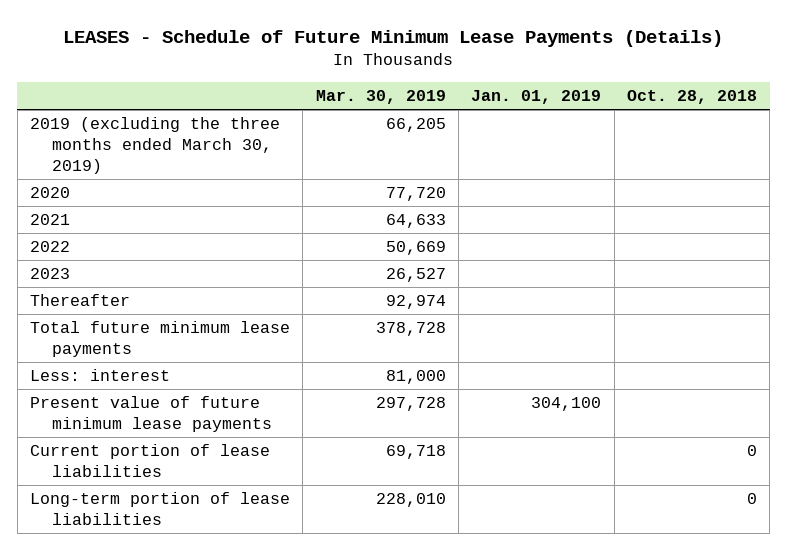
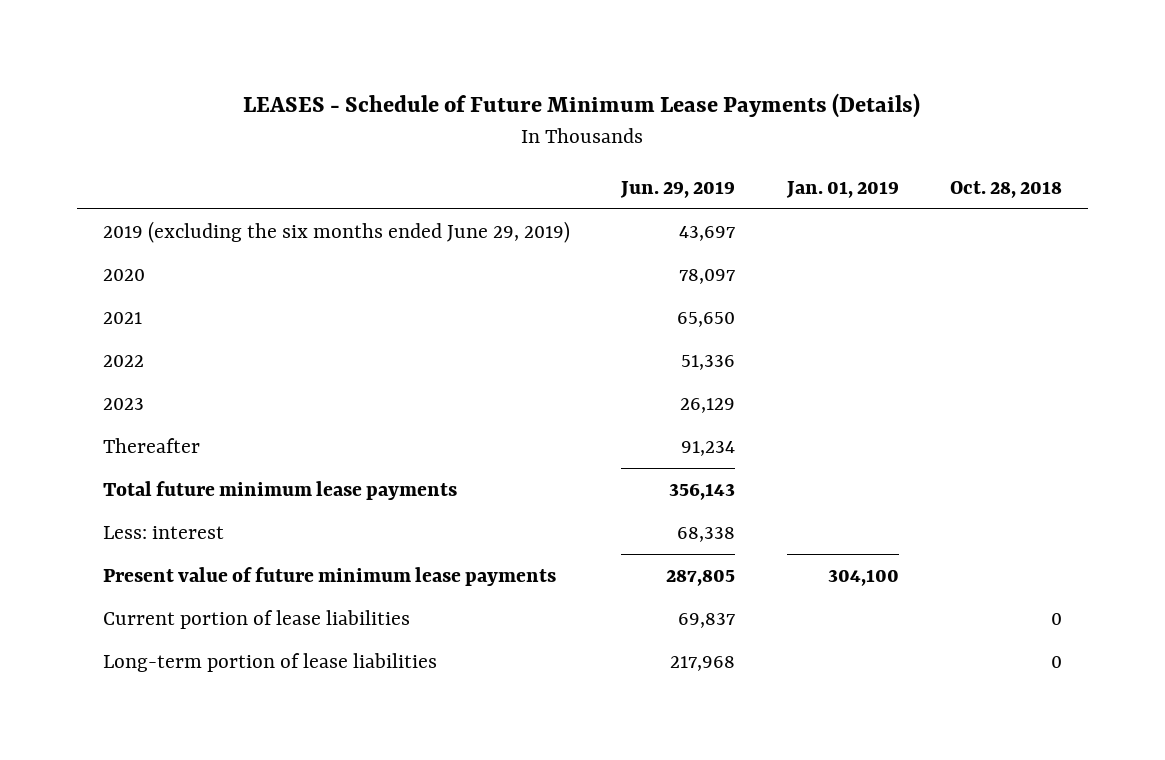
[315,90,446,105] Mar. 30, 2019 -> none
none -> [620,180,736,198] Jun. 29, 2019
[29,117,280,175] 2019 (excluding the three months ended March 30, 2019) -> [102,221,570,244] 2019 (excluding the six months ended June 29, 2019)

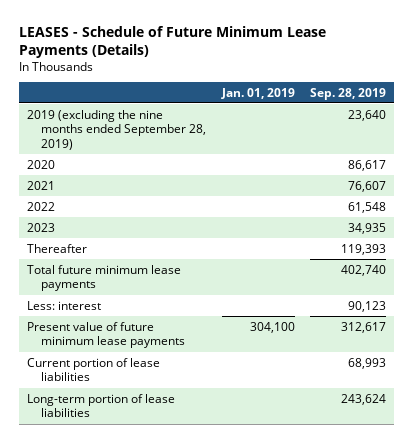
[620,180,736,198] Jun. 29, 2019 -> none
[950,180,1063,198] Oct. 28, 2018 -> none
none -> [310,87,387,100] Sep. 28, 2019
[102,221,570,244] 2019 (excluding the six months ended June 29, 2019) -> [26,109,207,151] 2019 (excluding the nine months ended September 28, 2019)

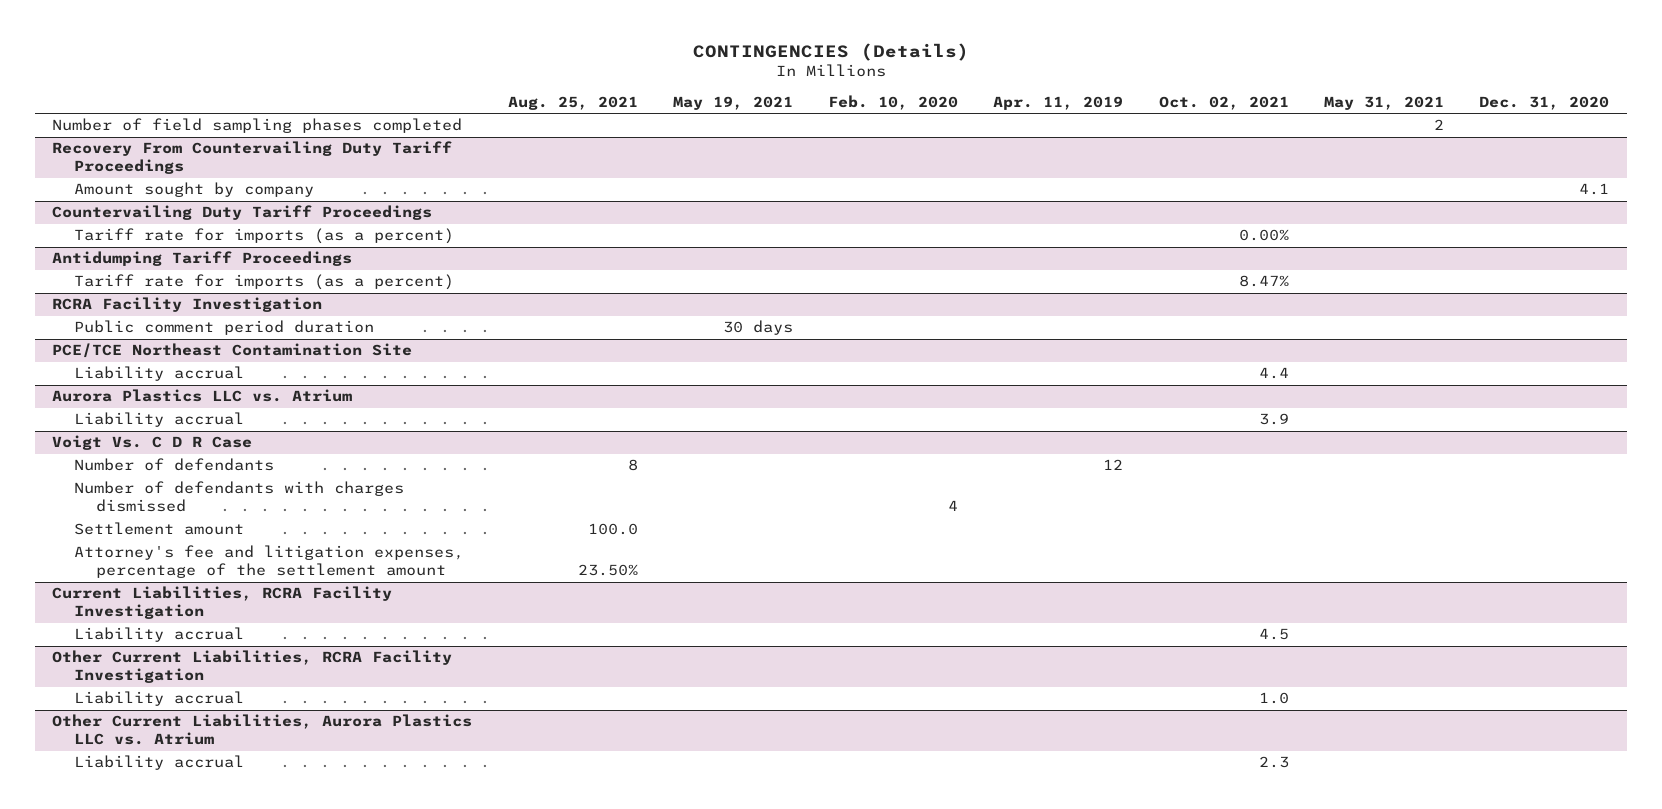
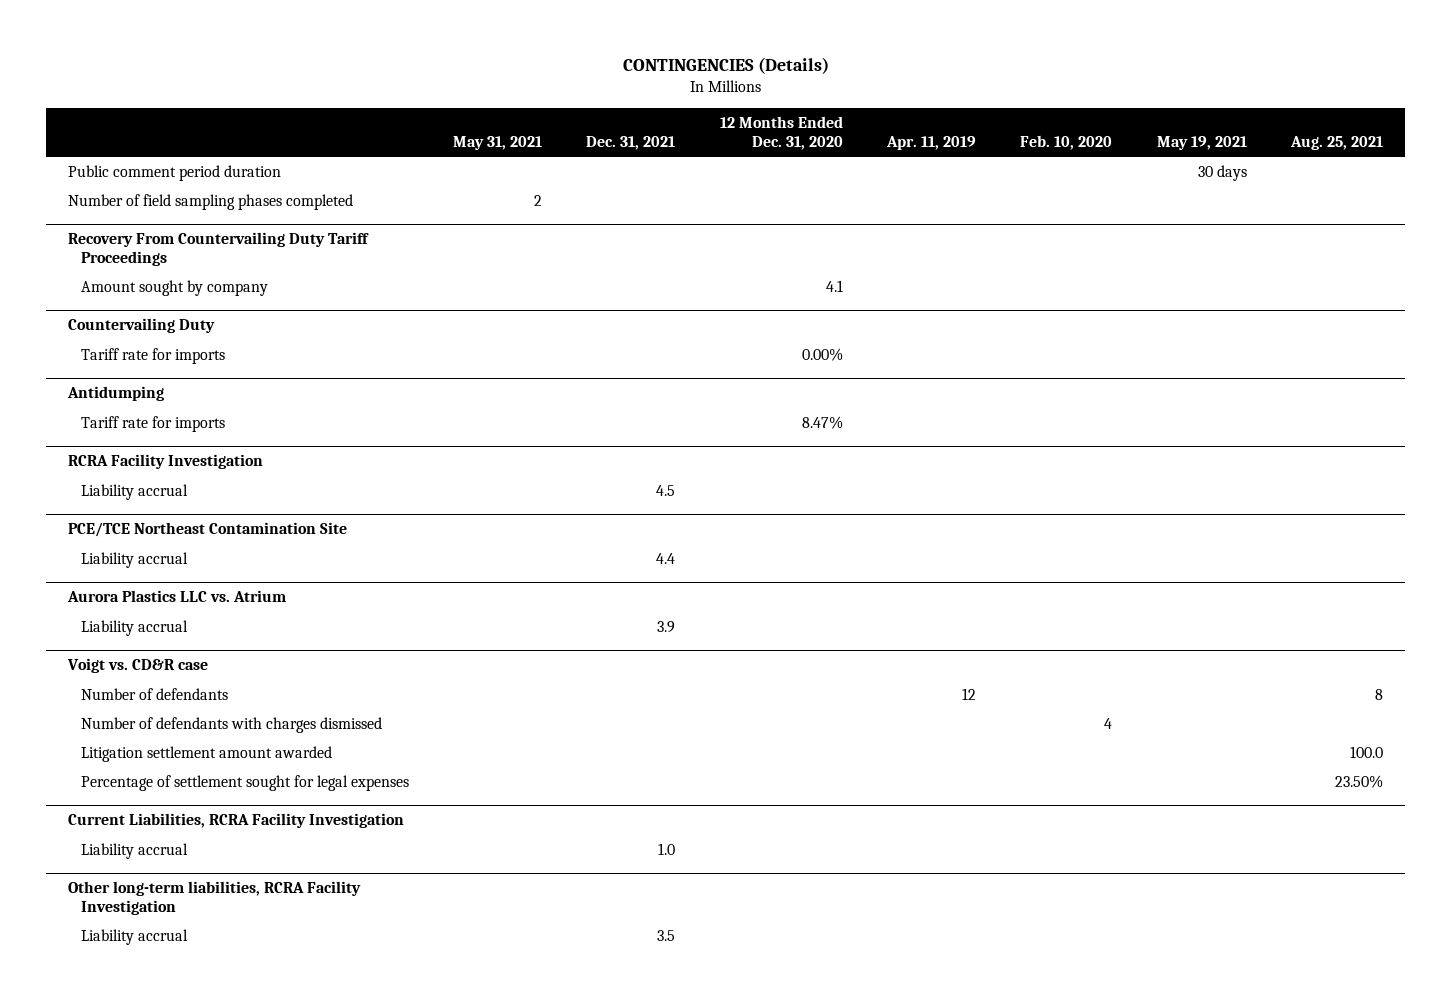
[1158,96,1289,111] Oct. 02, 2021 -> none
[1479,96,1610,111] Dec. 31, 2020 -> none
none -> [586,135,676,150] Dec. 31, 2021
none -> [719,116,843,150] 12 Months Ended Dec. 31, 2020
none -> [68,165,282,182] Public comment period duration
[52,205,433,221] Countervailing Duty Tariff Proceedings -> [68,318,216,334] Countervailing Duty
[74,228,455,245] Tariff rate for imports (as a percent) -> [80,348,225,365] Tariff rate for imports
[52,251,353,267] Antidumping Tariff Proceedings -> [67,386,165,402] Antidumping
[74,274,455,291] Tariff rate for imports (as a percent) -> [80,416,225,433] Tariff rate for imports
[74,320,375,336] Public comment period duration -> none
none -> [80,484,188,501] Liability accrual
[52,435,253,451] Voigt Vs. C D R Case -> [67,658,209,674] Voigt vs. CD&R case
[74,522,245,536] Settlement amount -> [80,746,332,763] Litigation settlement amount awarded
[74,545,465,579] Attorney's fee and litigation expenses, percentage of the settlement amount -> [80,775,409,792] Percentage of settlement sought for legal expenses
[52,650,453,684] Other Current Liabilities, RCRA Facility Investigation -> [68,881,362,915] Other long-term liabilities, RCRA Facility Investigation
[52,714,473,746] Other Current Liabilities, Aurora Plastics LLC vs. Atrium -> none
[74,755,245,771] Liability accrual -> none

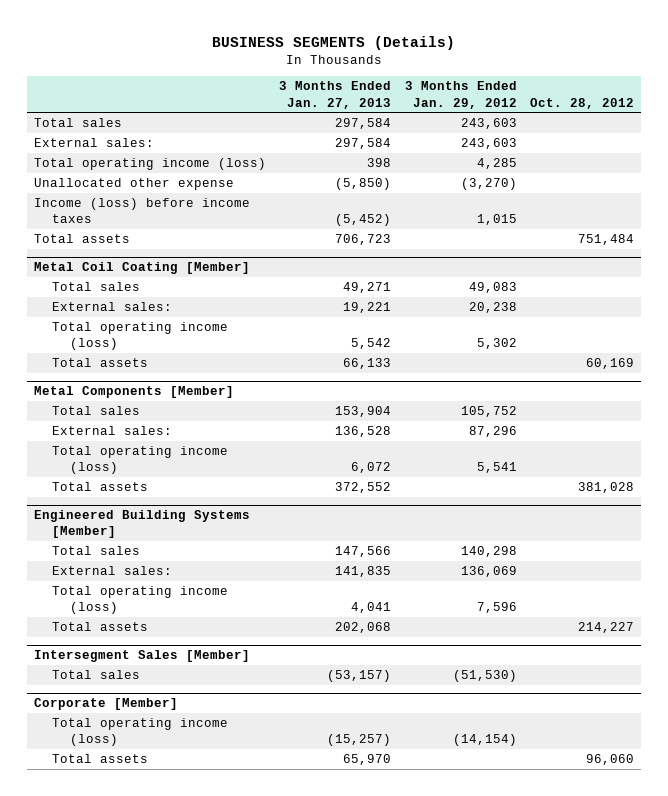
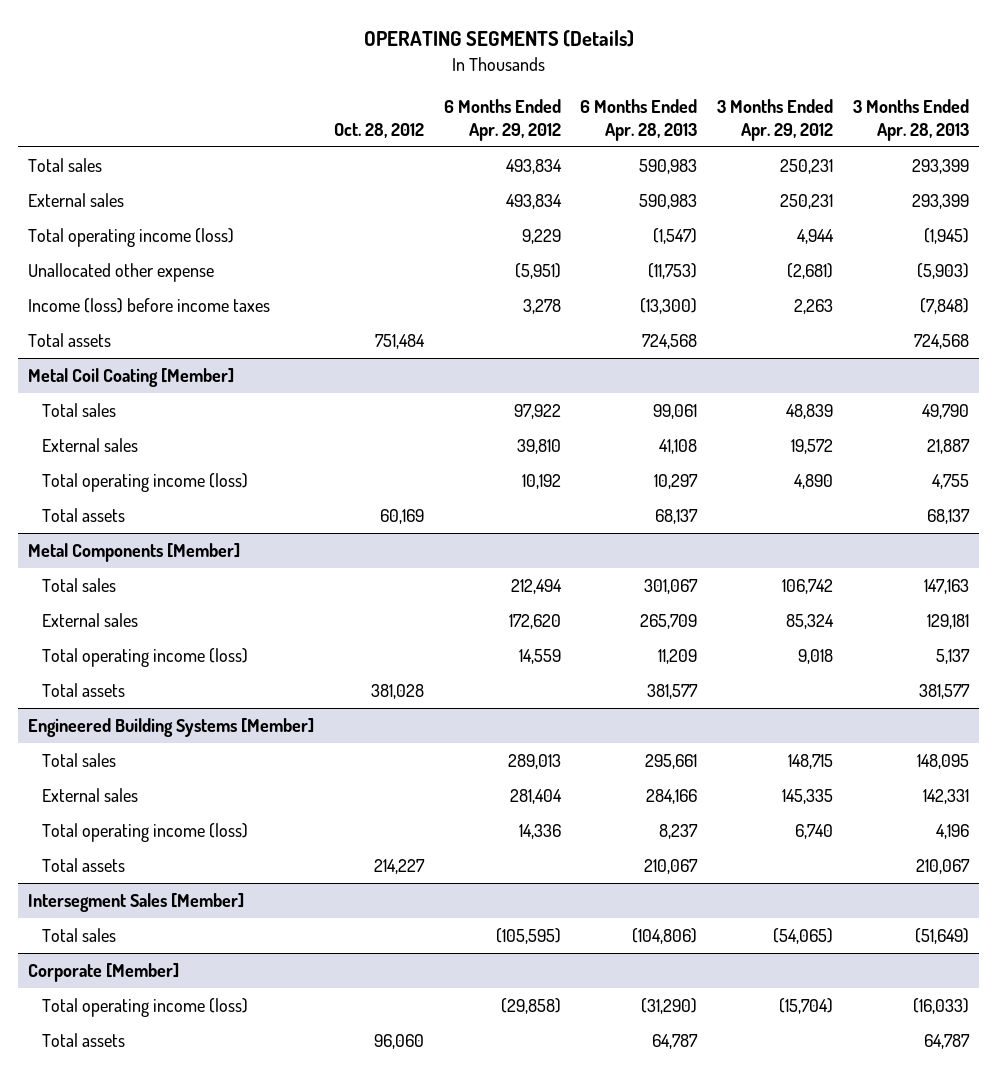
[212,35,456,50] BUSINESS SEGMENTS (Details) -> [363,30,634,48] OPERATING SEGMENTS (Details)
[279,81,392,109] 3 Months Ended Jan. 27, 2013 -> none
[404,81,517,109] 3 Months Ended Jan. 29, 2012 -> none
none -> [443,98,561,141] 6 Months Ended Apr. 29, 2012
none -> [580,98,698,141] 6 Months Ended Apr. 28, 2013
none -> [717,98,834,141] 3 Months Ended Apr. 29, 2012
none -> [852,98,969,141] 3 Months Ended Apr. 28, 2013
[34,138,155,148] External sales: -> [28,193,125,208] External sales
[52,302,173,312] External sales: -> [42,438,139,453] External sales
[52,426,173,436] External sales: -> [42,613,139,628] External sales
[52,566,173,576] External sales: -> [42,788,139,803] External sales

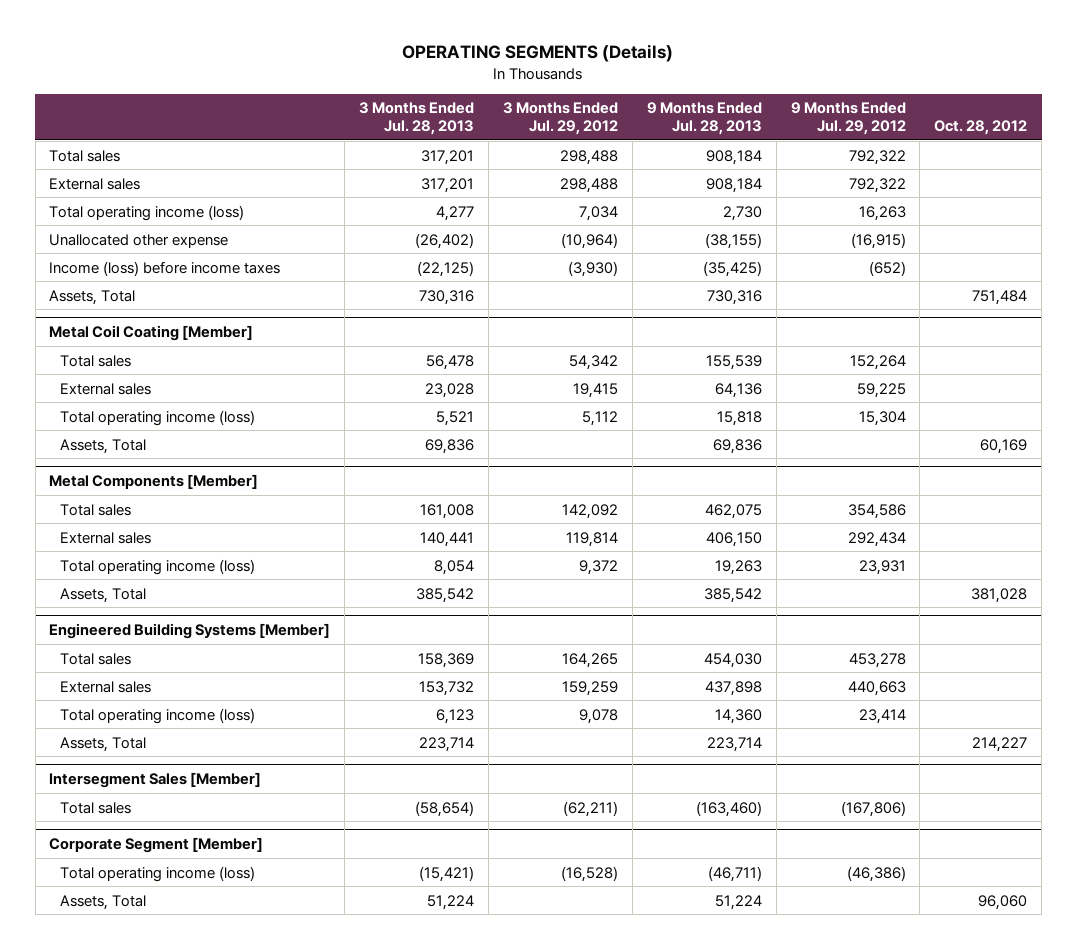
[443,98,561,141] 6 Months Ended Apr. 29, 2012 -> none
[580,98,698,141] 6 Months Ended Apr. 28, 2013 -> none
[717,98,834,141] 3 Months Ended Apr. 29, 2012 -> none
[852,98,969,141] 3 Months Ended Apr. 28, 2013 -> none
none -> [359,102,475,136] 3 Months Ended Jul. 28, 2013
none -> [503,102,619,136] 3 Months Ended Jul. 29, 2012
none -> [646,102,762,136] 9 Months Ended Jul. 28, 2013
none -> [790,102,906,136] 9 Months Ended Jul. 29, 2012
[28,333,112,348] Total assets -> [49,289,136,305] Assets, Total
[42,508,126,523] Total assets -> [60,438,147,454] Assets, Total
[42,683,126,698] Total assets -> [60,587,147,603] Assets, Total
[42,858,126,873] Total assets -> [60,736,147,752] Assets, Total
[28,963,180,983] Corporate [Member] -> [49,837,264,854] Corporate Segment [Member]
[42,1033,126,1048] Total assets -> [60,894,147,910] Assets, Total

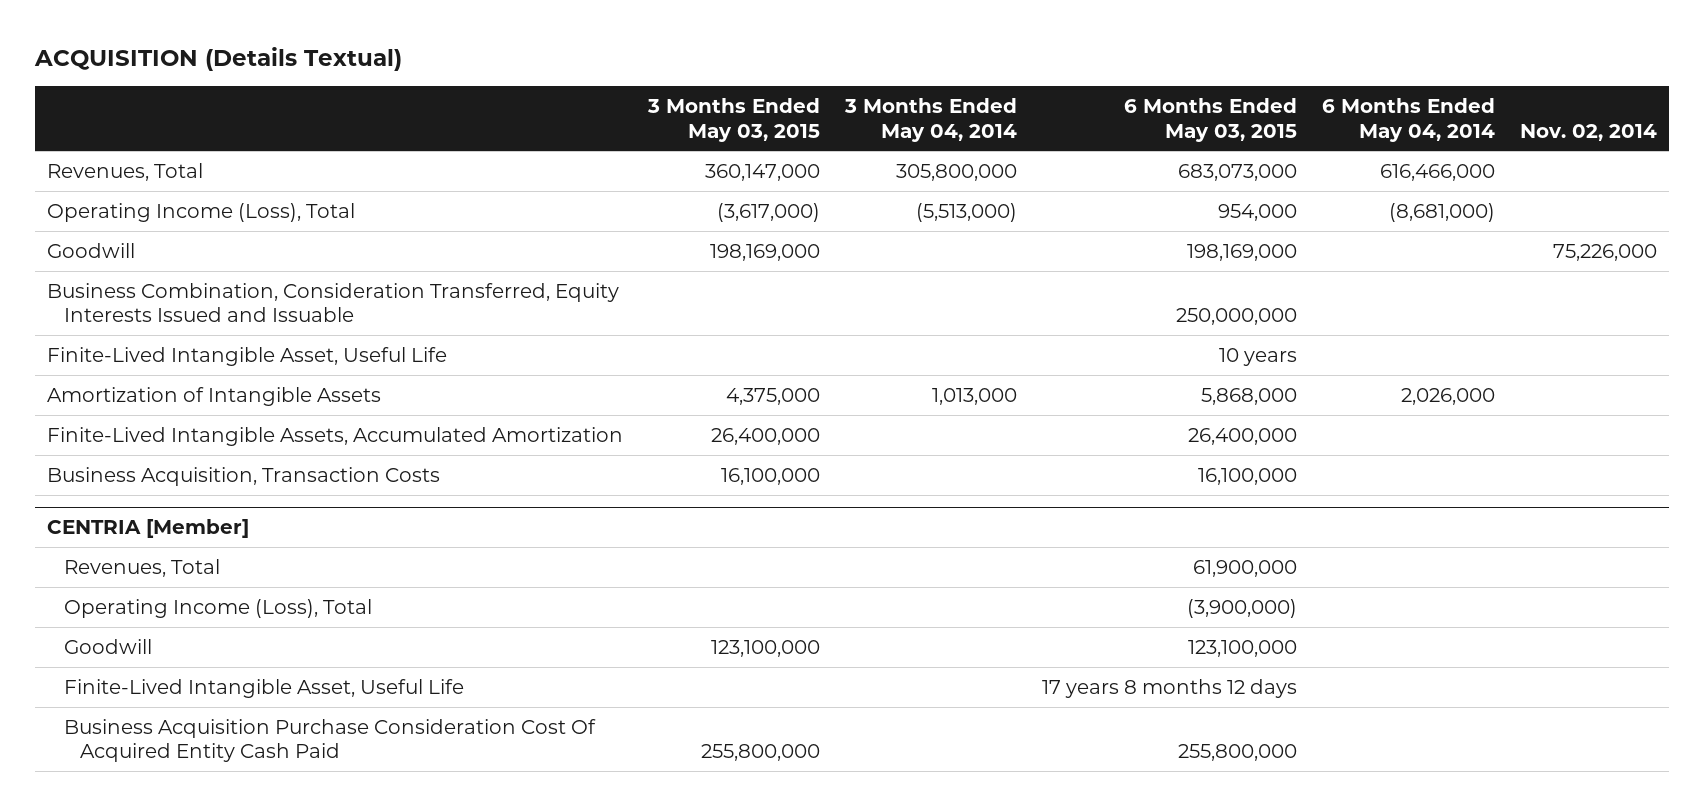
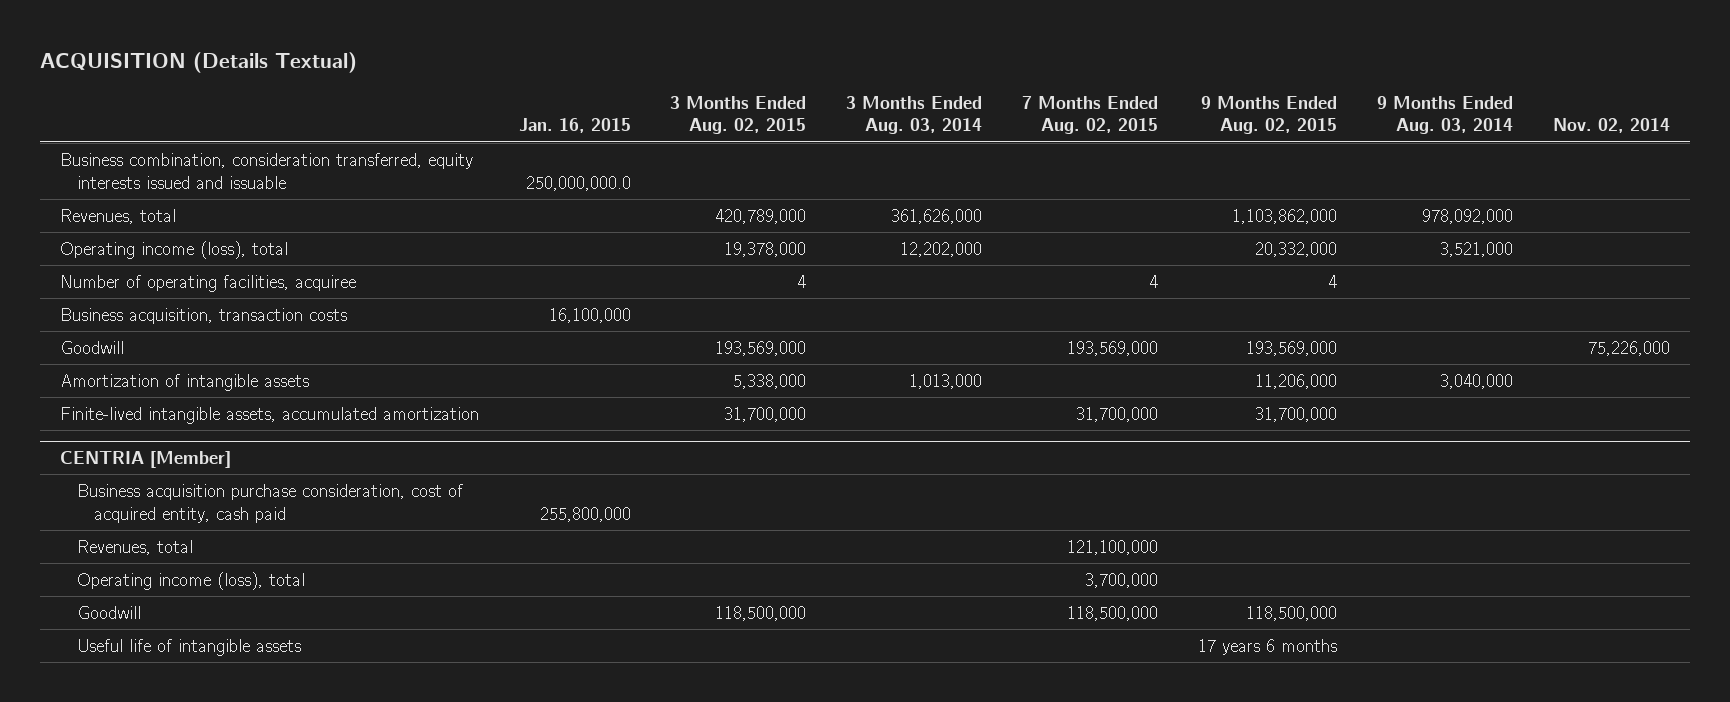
[647,98,821,142] 3 Months Ended May 03, 2015 -> none
[844,98,1018,142] 3 Months Ended May 04, 2014 -> none
[1123,98,1297,142] 6 Months Ended May 03, 2015 -> none
[1321,98,1495,142] 6 Months Ended May 04, 2014 -> none
none -> [518,118,631,134] Jan. 16, 2015
none -> [670,95,807,135] 3 Months Ended Aug. 02, 2015
none -> [846,95,983,135] 3 Months Ended Aug. 03, 2014
none -> [1022,95,1159,135] 7 Months Ended Aug. 02, 2015
none -> [1201,95,1338,135] 9 Months Ended Aug. 02, 2015
none -> [1376,95,1513,135] 9 Months Ended Aug. 03, 2014
none -> [59,152,473,189] Business combination, consideration transferred, equity interests issued and issuable
[47,162,204,181] Revenues, Total -> [59,208,176,224] Revenues, total
[47,202,356,222] Operating Income (Loss), Total -> [59,240,288,259] Operating income (loss), total
none -> [59,274,356,292] Number of operating facilities, acquiree
none -> [59,307,347,324] Business acquisition, transaction costs
[47,282,620,323] Business Combination, Consideration Transferred, Equity Interests Issued and Issuable -> none
[47,346,448,366] Finite-Lived Intangible Asset, Useful Life -> none
[47,466,441,486] Business Acquisition, Transaction Costs -> none
[47,386,382,406] Amortization of Intangible Assets -> [59,373,309,391] Amortization of intangible assets
[47,426,624,446] Finite-Lived Intangible Assets, Accumulated Amortization -> [59,406,479,424] Finite-lived intangible assets, accumulated amortization
none -> [76,483,463,523] Business acquisition purchase consideration, cost of acquired entity, cash paid
[63,558,220,577] Revenues, Total -> [76,539,193,555] Revenues, total
[63,598,372,618] Operating Income (Loss), Total -> [76,571,305,590] Operating income (loss), total
[63,718,596,763] Business Acquisition Purchase Consideration Cost Of Acquired Entity Cash Paid -> none
[63,678,464,698] Finite-Lived Intangible Asset, Useful Life -> [76,638,301,656] Useful life of intangible assets

